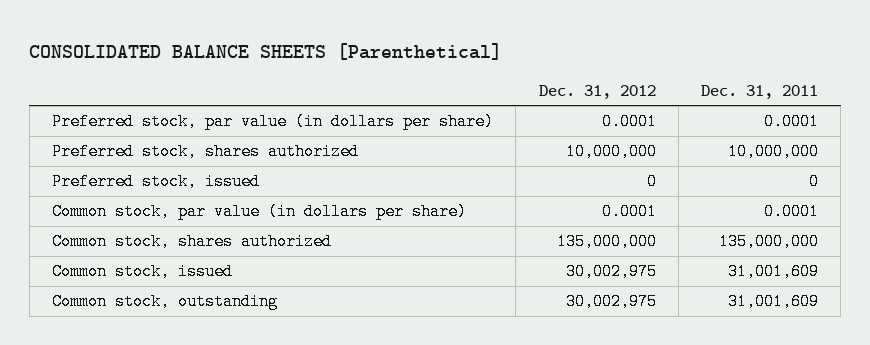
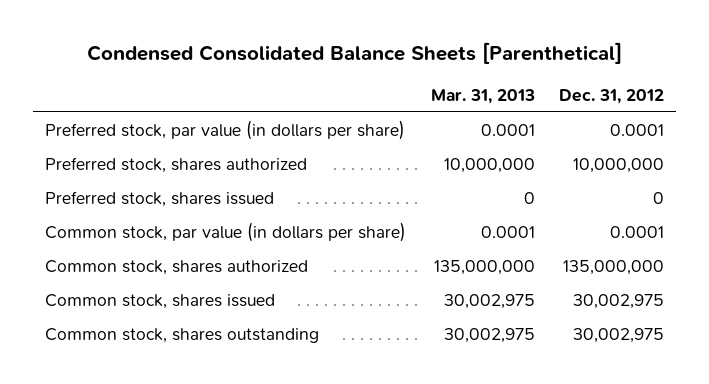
[29,42,503,60] CONSOLIDATED BALANCE SHEETS [Parenthetical] -> [86,42,622,65] Condensed Consolidated Balance Sheets [Parenthetical]
[701,85,819,100] Dec. 31, 2011 -> none
none -> [430,88,535,104] Mar. 31, 2013
[52,173,261,191] Preferred stock, issued -> [45,190,275,207] Preferred stock, shares issued
[52,263,234,281] Common stock, issued -> [45,293,276,309] Common stock, shares issued
[52,293,279,311] Common stock, outstanding -> [45,327,320,343] Common stock, shares outstanding

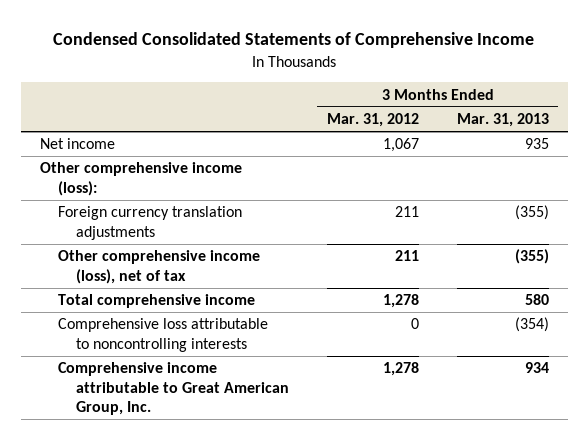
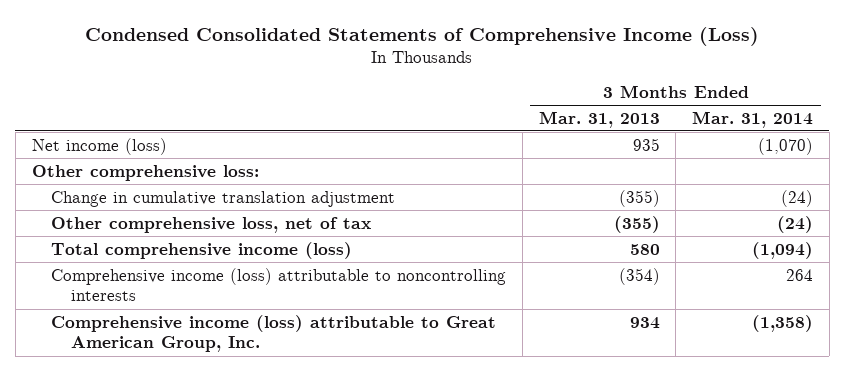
[53,32,535,49] Condensed Consolidated Statements of Comprehensive Income -> [85,26,760,46] Condensed Consolidated Statements of Comprehensive Income (Loss)
[326,112,419,127] Mar. 31, 2012 -> none
none -> [692,110,814,128] Mar. 31, 2014
[39,138,115,150] Net income -> [31,137,167,155] Net income (loss)
[39,162,242,196] Other comprehensive income (loss): -> [31,164,259,181] Other comprehensive loss:
[57,206,242,240] Foreign currency translation adjustments -> [51,190,396,207] Change in cumulative translation adjustment
[57,250,260,284] Other comprehensive income (loss), net of tax -> [51,216,372,233] Other comprehensive loss, net of tax
[57,294,255,309] Total comprehensive income -> [51,241,353,259] Total comprehensive income (loss)
[57,318,268,352] Comprehensive loss attributable to noncontrolling interests -> [51,267,507,302] Comprehensive income (loss) attributable to noncontrolling interests
[57,362,290,416] Comprehensive income attributable to Great American Group, Inc. -> [51,314,497,353] Comprehensive income (loss) attributable to Great American Group, Inc.

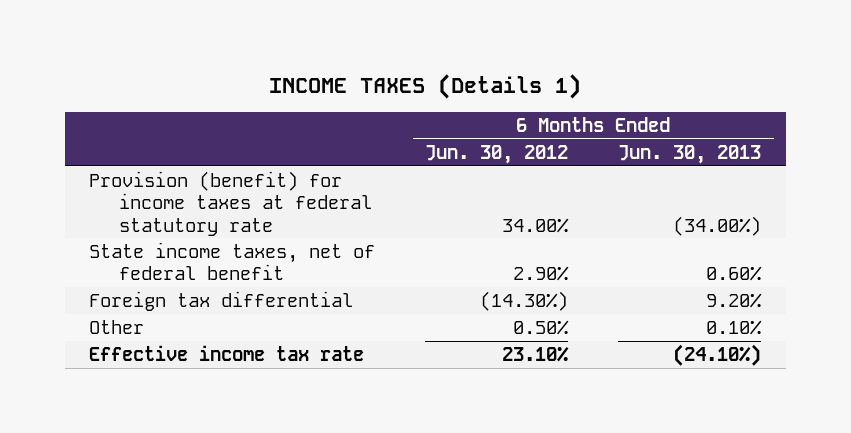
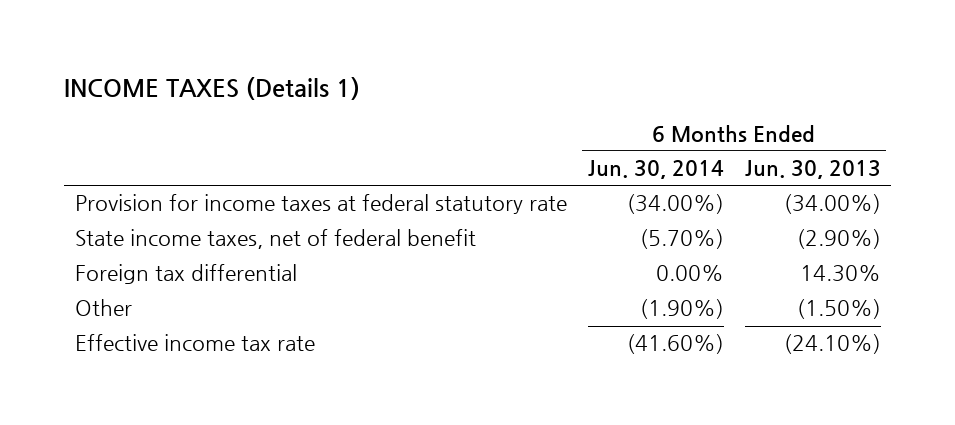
[425,144,569,164] Jun. 30, 2012 -> none
none -> [587,160,724,180] Jun. 30, 2014
[89,170,372,236] Provision (benefit) for income taxes at federal statutory rate -> [74,194,567,215] Provision for income taxes at federal statutory rate
[706,266,763,282] 0.60% -> [796,229,881,250] (2.90%)
[706,292,763,308] 9.20% -> [799,265,881,283] 14.30%
[706,319,763,335] 0.10% -> [796,299,881,320] (1.50%)

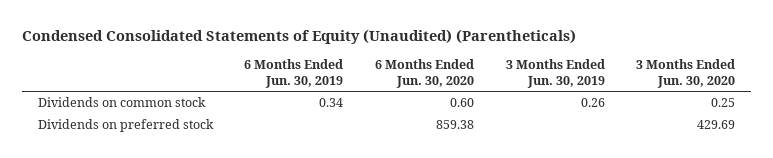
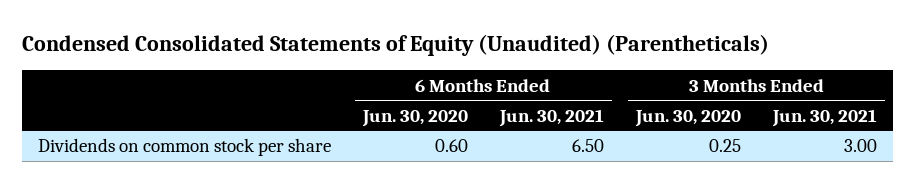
[244,58,344,88] 6 Months Ended Jun. 30, 2019 -> none
[505,58,605,88] 3 Months Ended Jun. 30, 2019 -> none
none -> [498,108,604,127] Jun. 30, 2021
none -> [772,108,878,127] Jun. 30, 2021
[37,119,214,133] Dividends on preferred stock -> none
[37,97,206,108] Dividends on common stock -> [37,138,331,157] Dividends on common stock per share

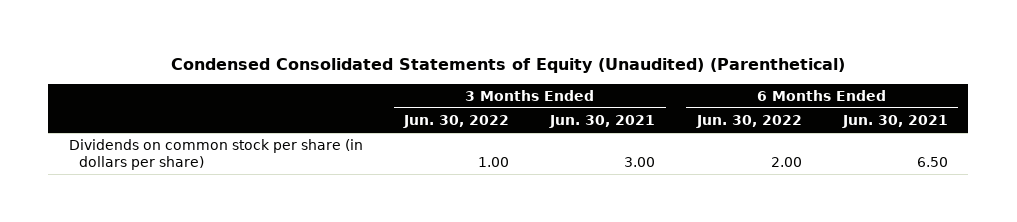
[21,34,769,57] Condensed Consolidated Statements of Equity (Unaudited) (Parentheticals) -> [171,57,846,73] Condensed Consolidated Statements of Equity (Unaudited) (Parenthetical)
[361,109,468,127] Jun. 30, 2020 -> none
[635,109,742,127] Jun. 30, 2020 -> none
none -> [403,115,510,129] Jun. 30, 2022
none -> [695,115,802,129] Jun. 30, 2022
[37,138,331,157] Dividends on common stock per share -> [68,139,363,170] Dividends on common stock per share (in dollars per share)

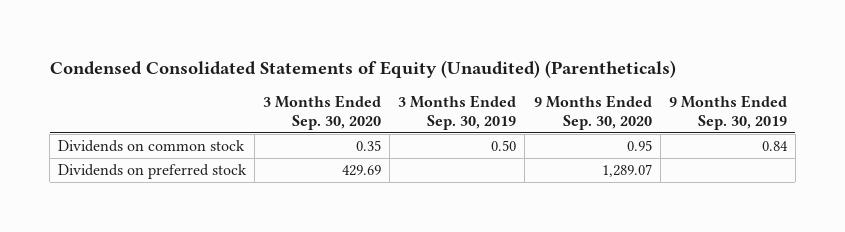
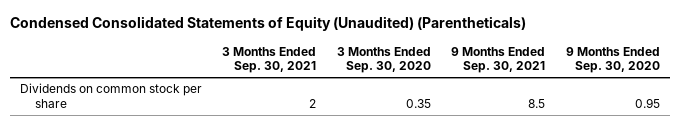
[398,95,517,131] 3 Months Ended Sep. 30, 2019 -> none
[668,95,787,131] 9 Months Ended Sep. 30, 2019 -> none
none -> [222,46,317,74] 3 Months Ended Sep. 30, 2021
none -> [451,46,546,74] 9 Months Ended Sep. 30, 2021
[58,164,248,180] Dividends on preferred stock -> none
[58,140,246,153] Dividends on common stock -> [19,83,202,109] Dividends on common stock per share

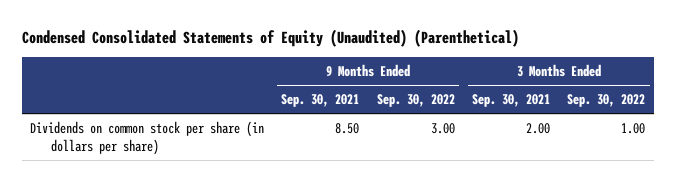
[9,16,526,32] Condensed Consolidated Statements of Equity (Unaudited) (Parentheticals) -> [21,29,519,48] Condensed Consolidated Statements of Equity (Unaudited) (Parenthetical)
[336,46,431,74] 3 Months Ended Sep. 30, 2020 -> none
[565,46,660,74] 9 Months Ended Sep. 30, 2020 -> none
none -> [376,94,455,108] Sep. 30, 2022
none -> [567,94,646,108] Sep. 30, 2022
[19,83,202,109] Dividends on common stock per share -> [30,120,265,155] Dividends on common stock per share (in dollars per share)
[309,99,317,109] 2 -> [526,122,551,134] 2.00
[528,99,546,109] 8.5 -> [335,122,360,134] 8.50

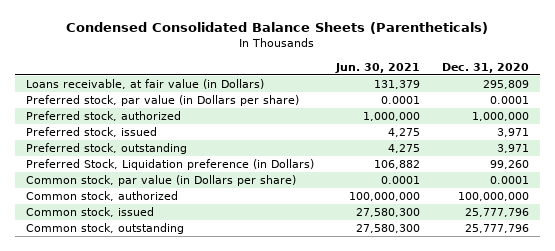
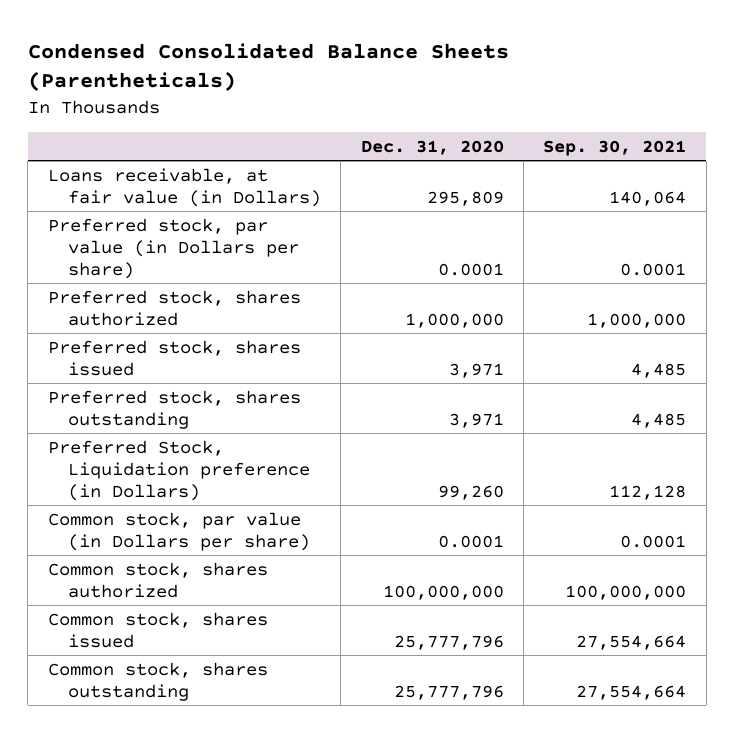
[334,62,420,73] Jun. 30, 2021 -> none
none -> [543,139,687,156] Sep. 30, 2021
[26,111,182,122] Preferred stock, authorized -> [47,289,301,326] Preferred stock, shares authorized
[26,127,158,138] Preferred stock, issued -> [47,339,301,376] Preferred stock, shares issued
[26,143,188,155] Preferred stock, outstanding -> [47,389,301,429] Preferred stock, shares outstanding
[26,191,179,202] Common stock, authorized -> [47,561,268,598] Common stock, shares authorized
[26,207,155,218] Common stock, issued -> [47,611,268,648] Common stock, shares issued
[26,223,185,235] Common stock, outstanding -> [47,661,268,701] Common stock, shares outstanding

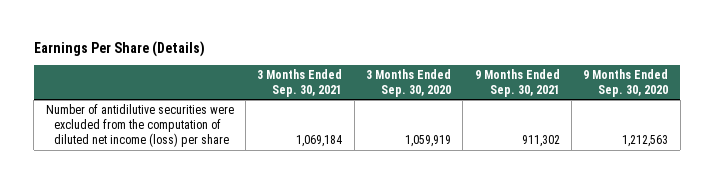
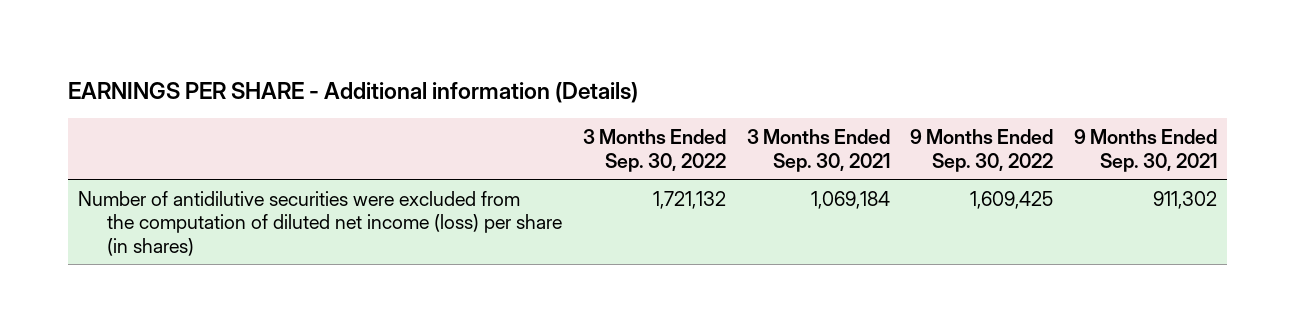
[33,40,205,57] Earnings Per Share (Details) -> [67,81,638,103] EARNINGS PER SHARE - Additional information (Details)
[365,68,451,98] 3 Months Ended Sep. 30, 2020 -> none
[583,68,669,98] 9 Months Ended Sep. 30, 2020 -> none
none -> [582,129,726,172] 3 Months Ended Sep. 30, 2022
none -> [910,129,1054,172] 9 Months Ended Sep. 30, 2022
[45,103,234,148] Number of antidilutive securities were excluded from the computation of diluted net income (loss) per share -> [78,190,563,256] Number of antidilutive securities were excluded from the computation of diluted net income (loss) per share (in shares)

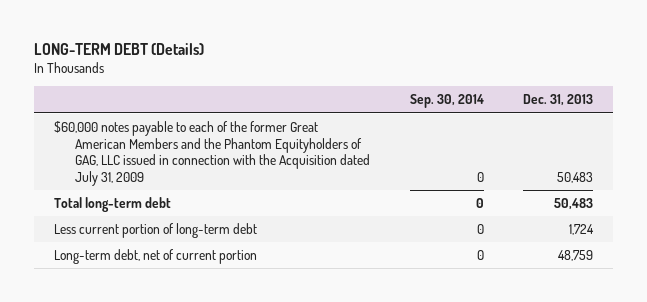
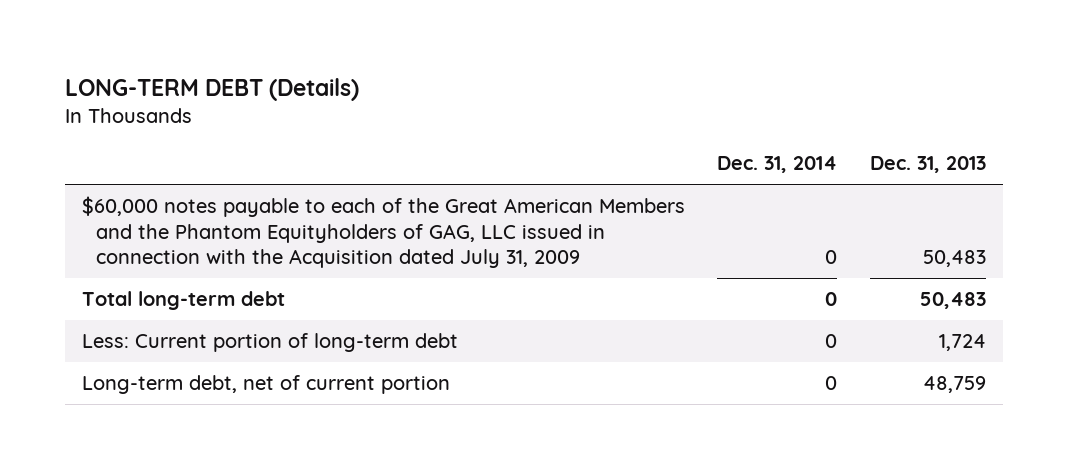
[409,94,484,109] Sep. 30, 2014 -> none
none -> [717,156,838,174] Dec. 31, 2014
[53,121,370,186] $60,000 notes payable to each of the former Great American Members and the Phantom Equityholders of GAG, LLC issued in connection with the Acquisition dated July 31, 2009 -> [81,195,685,269] $60,000 notes payable to each of the Great American Members and the Phantom Equityholders of GAG, LLC issued in connection with the Acquisition dated July 31, 2009
[53,223,257,239] Less current portion of long-term debt -> [81,332,458,352] Less: Current portion of long-term debt

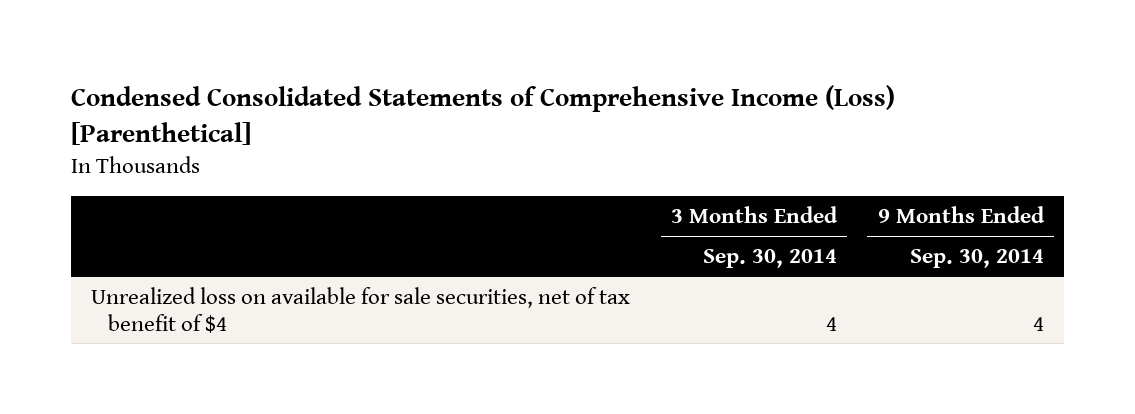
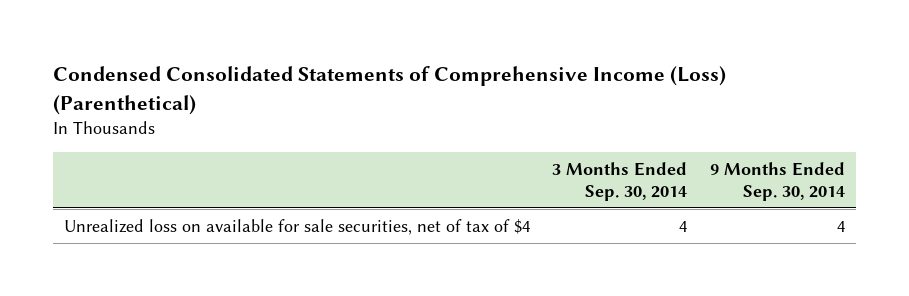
[70,85,895,146] Condensed Consolidated Statements of Comprehensive Income (Loss) [Parenthetical] -> [53,66,727,115] Condensed Consolidated Statements of Comprehensive Income (Loss) (Parenthetical)
[90,287,630,333] Unrealized loss on available for sale securities, net of tax benefit of $4 -> [64,218,531,235] Unrealized loss on available for sale securities, net of tax of $4

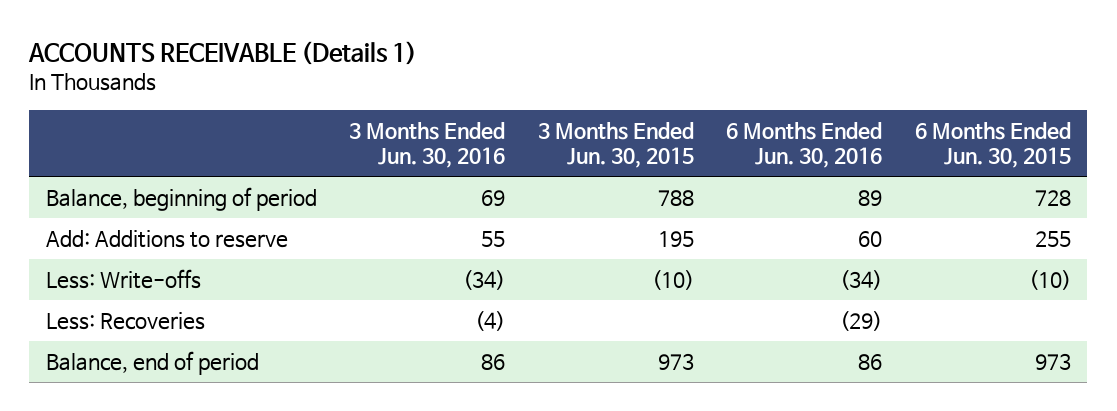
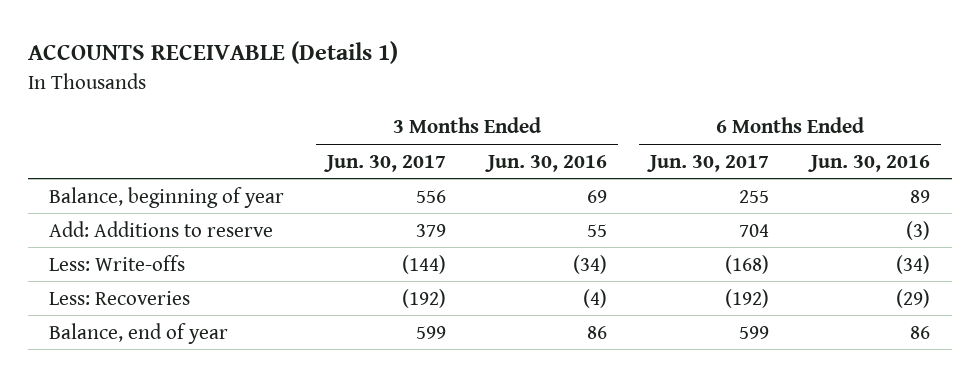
[537,121,694,169] 3 Months Ended Jun. 30, 2015 -> none
[914,121,1071,169] 6 Months Ended Jun. 30, 2015 -> none
none -> [323,154,446,172] Jun. 30, 2017
none -> [646,154,769,172] Jun. 30, 2017
[45,186,317,211] Balance, beginning of period -> [49,186,285,208] Balance, beginning of year
[858,230,883,247] 60 -> [906,220,931,240] (3)
[45,350,259,375] Balance, end of period -> [49,322,229,344] Balance, end of year

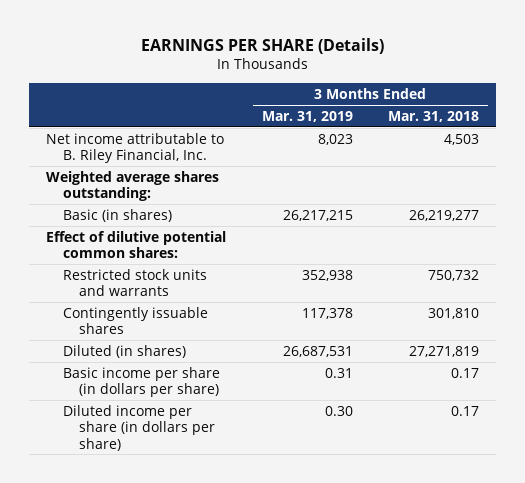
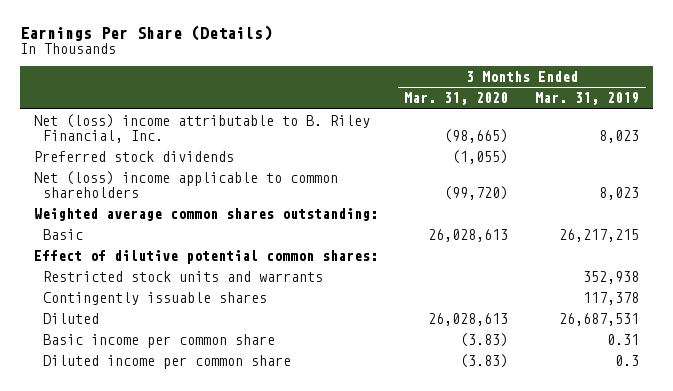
[140,37,384,54] EARNINGS PER SHARE (Details) -> [20,24,273,41] Earnings Per Share (Details)
[387,110,479,122] Mar. 31, 2018 -> none
none -> [404,92,509,106] Mar. 31, 2020
[46,132,225,164] Net income attributable to B. Riley Financial, Inc. -> [33,114,370,144] Net (loss) income attributable to B. Riley Financial, Inc.
none -> [33,151,234,163] Preferred stock dividends
none -> [33,171,338,199] Net (loss) income applicable to common shareholders
[46,170,220,202] Weighted average shares outstanding: -> [33,208,378,222] Weighted average common shares outstanding:
[62,208,172,222] Basic (in shares) -> [43,229,84,241] Basic
[62,344,186,358] Diluted (in shares) -> [43,313,100,325] Diluted
[62,366,220,398] Basic income per share (in dollars per share) -> [43,334,276,349] Basic income per common share
[62,404,215,451] Diluted income per share (in dollars per share) -> [43,355,292,370] Diluted income per common share
[324,405,353,416] 0.30 -> [615,355,640,367] 0.3

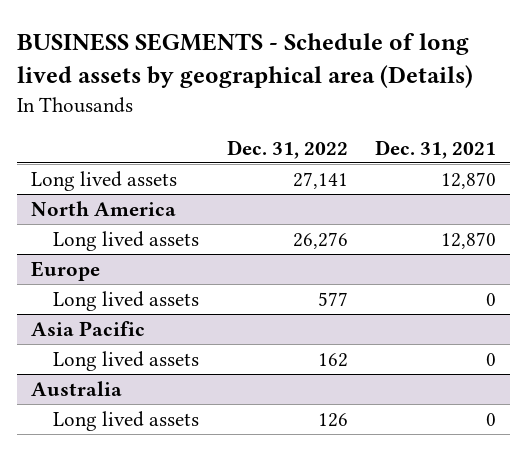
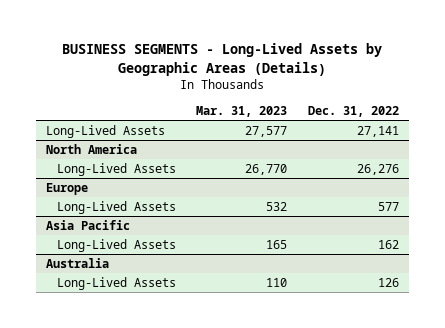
[17,33,474,88] BUSINESS SEGMENTS - Schedule of long lived assets by geographical area (Details) -> [62,43,383,76] BUSINESS SEGMENTS - Long-Lived Assets by Geographic Areas (Details)
[375,139,497,159] Dec. 31, 2021 -> none
none -> [196,105,288,117] Mar. 31, 2023
[30,170,177,191] Long lived assets -> [46,124,166,138] Long-Lived Assets
[53,230,200,251] Long lived assets -> [56,162,176,176] Long-Lived Assets
[53,290,200,311] Long lived assets -> [56,200,176,214] Long-Lived Assets
[53,350,200,371] Long lived assets -> [56,238,176,252] Long-Lived Assets
[53,410,200,431] Long lived assets -> [56,276,176,290] Long-Lived Assets

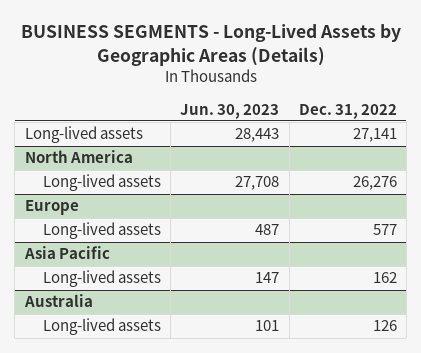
[196,105,288,117] Mar. 31, 2023 -> none
none -> [180,103,280,119] Jun. 30, 2023
[46,124,166,138] Long-Lived Assets -> [24,126,143,144] Long-lived assets
[56,162,176,176] Long-Lived Assets -> [43,174,162,192] Long-lived assets
[56,200,176,214] Long-Lived Assets -> [43,222,162,240] Long-lived assets
[56,238,176,252] Long-Lived Assets -> [43,270,162,288] Long-lived assets
[56,276,176,290] Long-Lived Assets -> [43,318,162,336] Long-lived assets

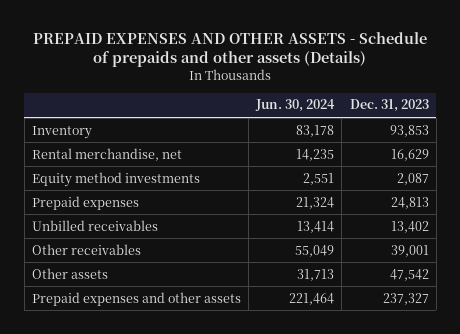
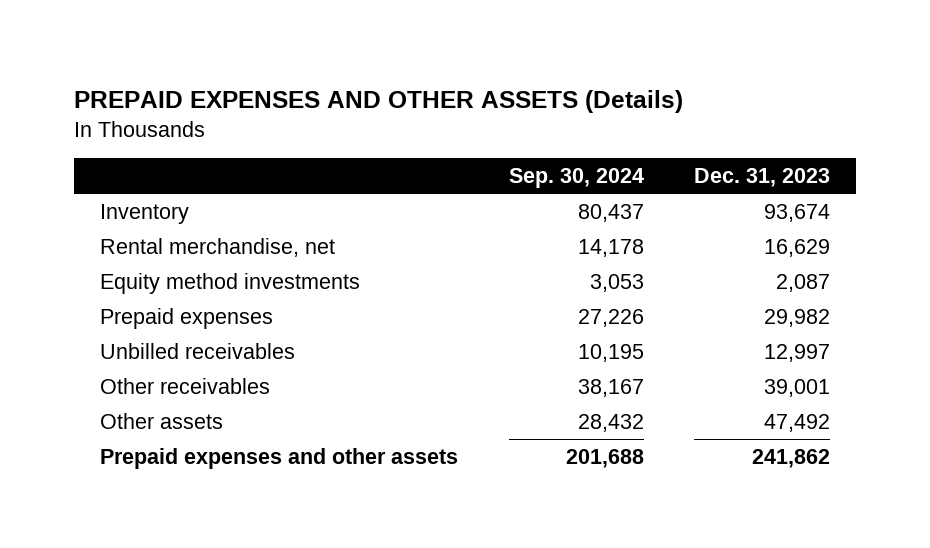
[33,31,428,68] PREPAID EXPENSES AND OTHER ASSETS - Schedule of prepaids and other assets (Details) -> [74,89,684,113] PREPAID EXPENSES AND OTHER ASSETS (Details)
[255,99,336,113] Jun. 30, 2024 -> none
none -> [508,168,644,189] Sep. 30, 2024
[389,124,429,137] 93,853 -> [764,203,831,222] 93,674
[390,196,429,209] 24,813 -> [764,308,831,327] 29,982
[390,220,429,233] 13,402 -> [764,343,831,362] 12,997
[389,268,429,281] 47,542 -> [764,413,831,432] 47,492
[382,292,429,305] 237,327 -> [752,448,831,468] 241,862

